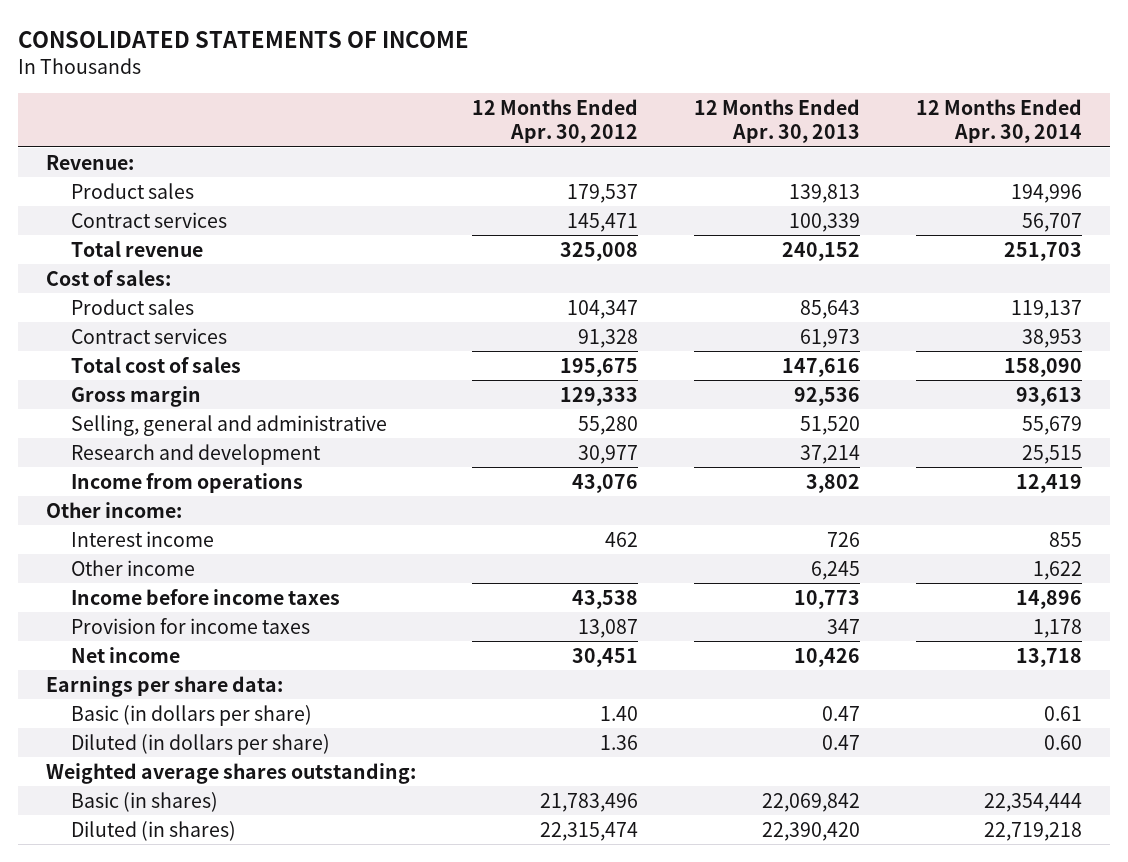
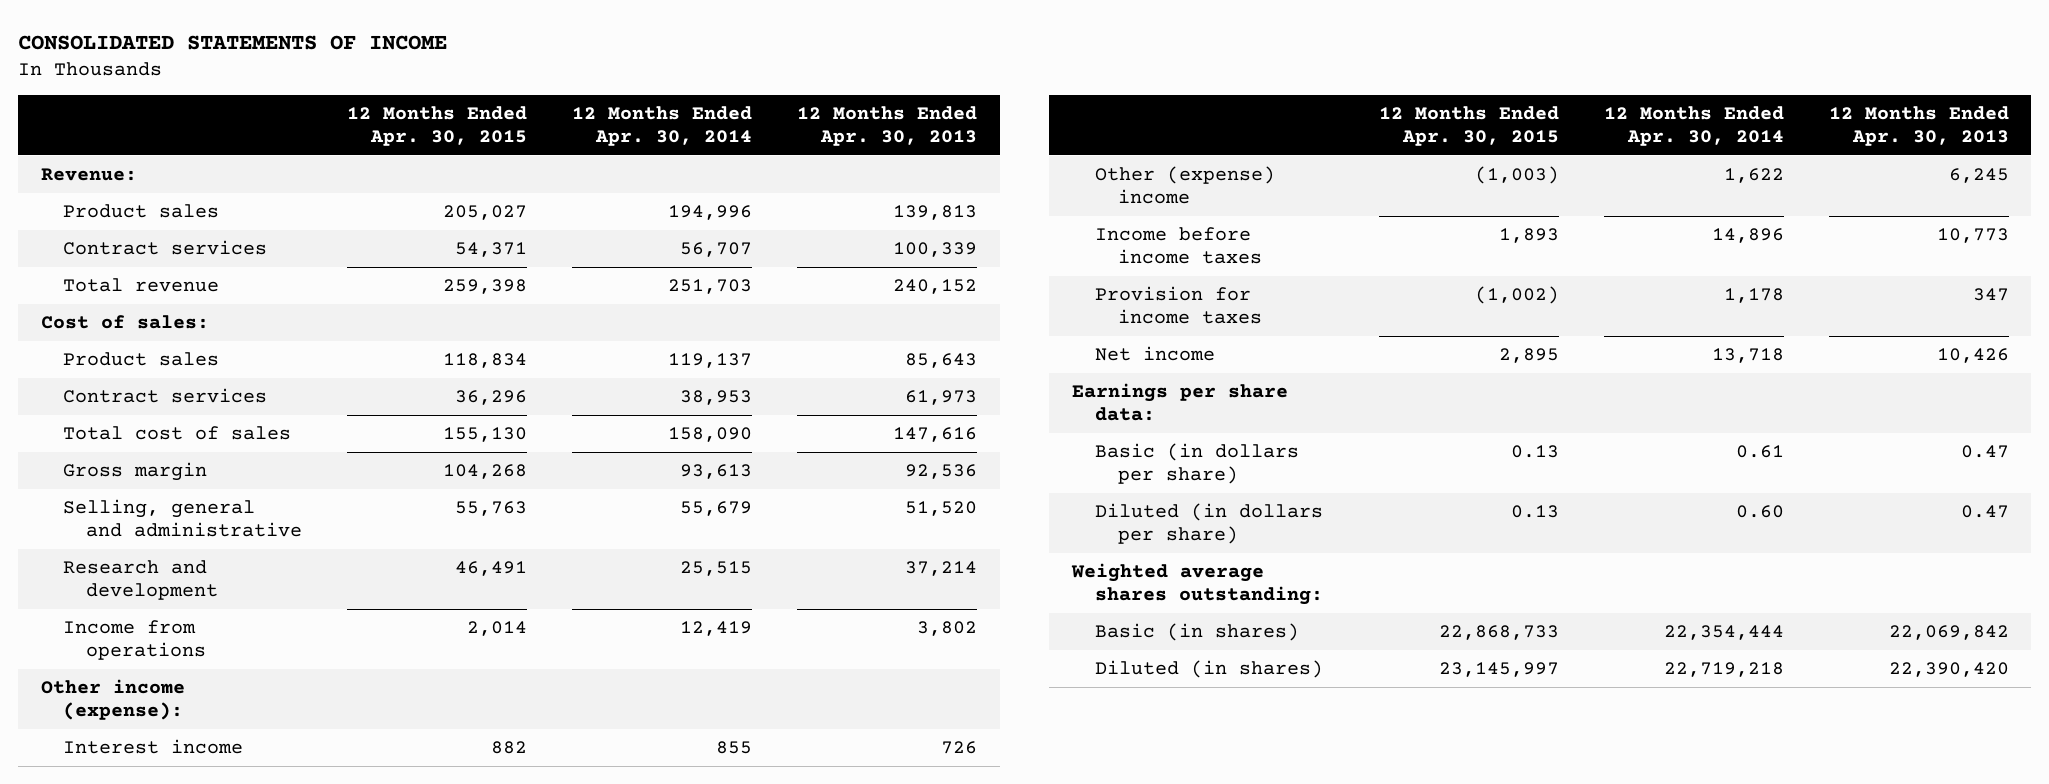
[472,98,639,144] 12 Months Ended Apr. 30, 2012 -> none
none -> [347,106,528,147] 12 Months Ended Apr. 30, 2015
[46,501,183,518] Other income: -> [40,679,185,721] Other income (expense):
[71,559,196,576] Other income -> [1094,166,1275,205] Other (expense) income

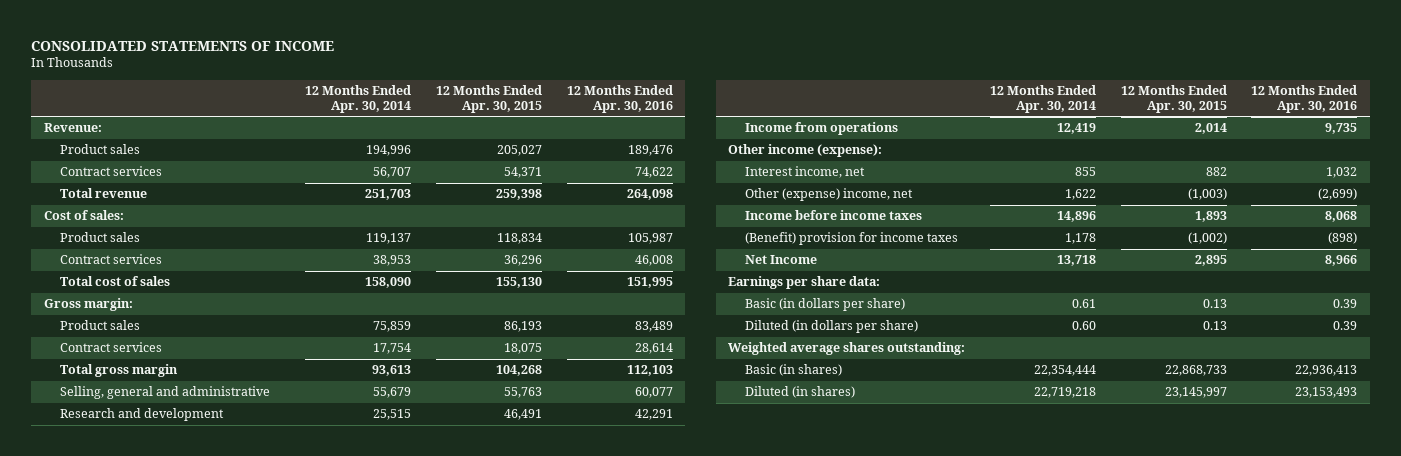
[797,106,978,147] 12 Months Ended Apr. 30, 2013 -> none
none -> [566,84,673,113] 12 Months Ended Apr. 30, 2016
none -> [43,298,133,312] Gross margin:
none -> [59,320,140,331] Product sales
none -> [59,342,162,353] Contract services
[63,462,208,482] Gross margin -> [59,364,178,378] Total gross margin
[63,739,244,755] Interest income -> [744,166,865,179] Interest income, net
[1094,166,1275,205] Other (expense) income -> [744,188,913,202] Other (expense) income, net
[1094,286,1262,325] Provision for income taxes -> [744,232,958,246] (Benefit) provision for income taxes
[1094,346,1215,362] Net income -> [744,255,817,265] Net Income

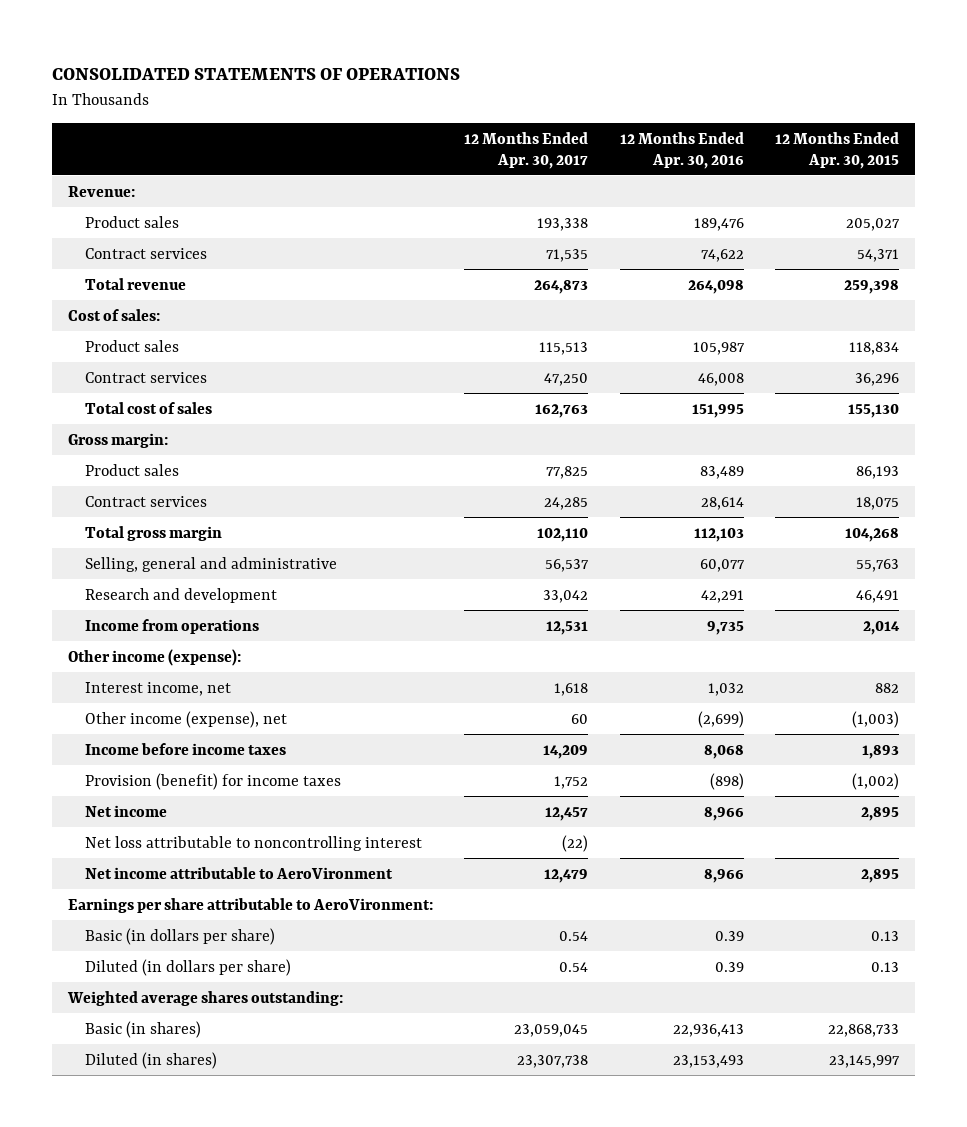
[31,40,335,51] CONSOLIDATED STATEMENTS OF INCOME -> [51,68,460,81] CONSOLIDATED STATEMENTS OF OPERATIONS
[305,84,412,113] 12 Months Ended Apr. 30, 2014 -> none
none -> [464,131,589,169] 12 Months Ended Apr. 30, 2017
[744,188,913,202] Other (expense) income, net -> [85,710,288,728] Other income (expense), net
[744,232,958,246] (Benefit) provision for income taxes -> [85,772,342,790] Provision (benefit) for income taxes
none -> [85,804,168,817] Net income
none -> [85,835,423,851] Net loss attributable to noncontrolling interest
[744,255,817,265] Net Income -> [85,866,394,879] Net income attributable to AeroVironment
[728,276,881,290] Earnings per share data: -> [67,897,433,913] Earnings per share attributable to AeroVironment:

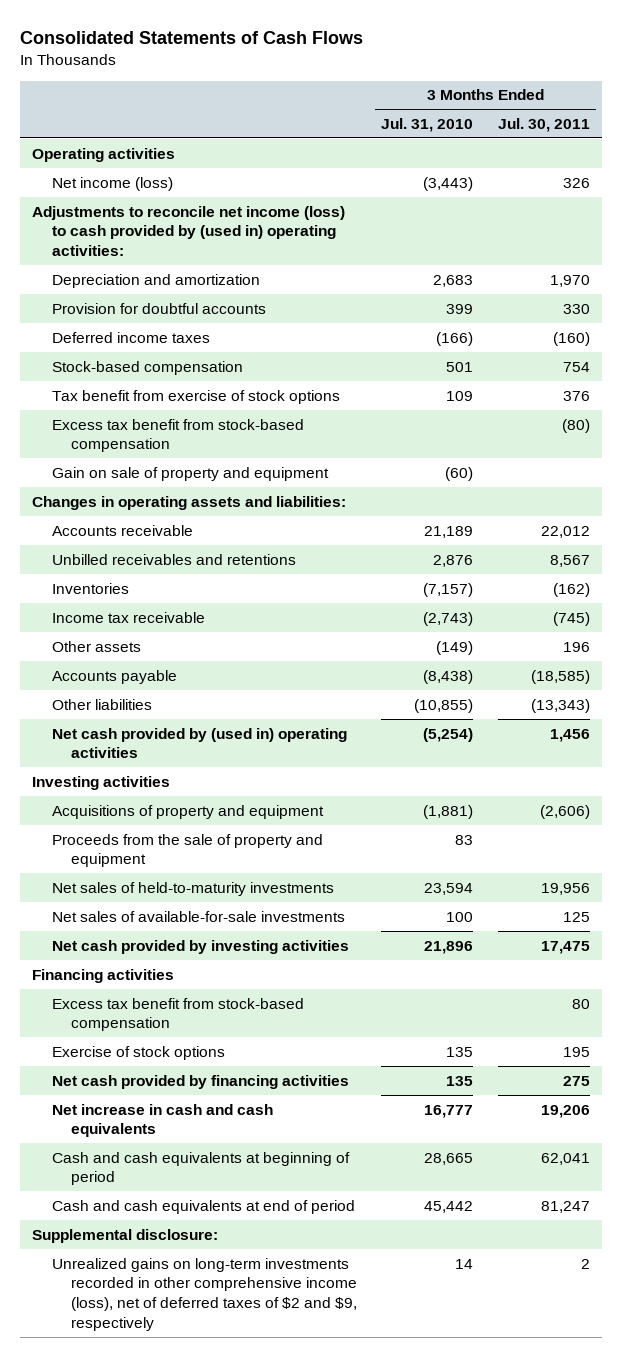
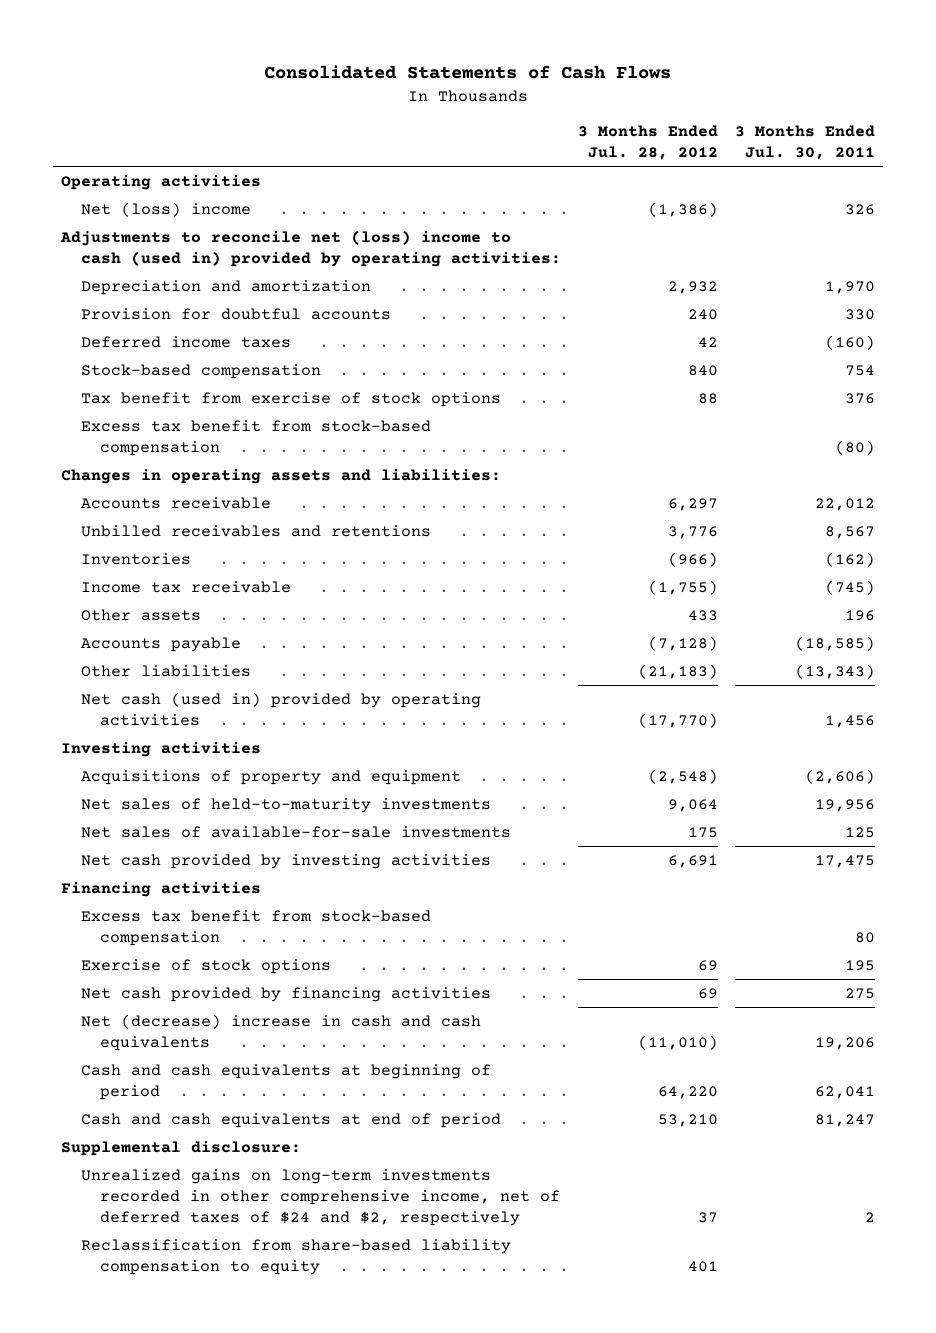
[381,117,474,132] Jul. 31, 2010 -> none
none -> [577,124,718,160] 3 Months Ended Jul. 28, 2012
[51,176,173,191] Net income (loss) -> [80,201,251,217] Net (loss) income
[32,205,346,257] Adjustments to reconcile net income (loss) to cash provided by (used in) operating activities: -> [60,229,561,267] Adjustments to reconcile net (loss) income to cash (used in) provided by operating activities:
[51,466,329,481] Gain on sale of property and equipment -> none
[51,727,347,759] Net cash provided by (used in) operating activities -> [80,691,481,726] Net cash (used in) provided by operating activities
[51,833,323,868] Proceeds from the sale of property and equipment -> none
[51,1103,273,1138] Net increase in cash and cash equivalents -> [80,1013,481,1051] Net (decrease) increase in cash and cash equivalents
[51,1257,357,1331] Unrealized gains on long-term investments recorded in other comprehensive income (loss), net of deferred taxes of $2 and $9, respectively -> [80,1168,560,1226] Unrealized gains on long-term investments recorded in other comprehensive income, net of deferred taxes of $24 and $2, respectively
none -> [80,1238,511,1275] Reclassification from share-based liability compensation to equity

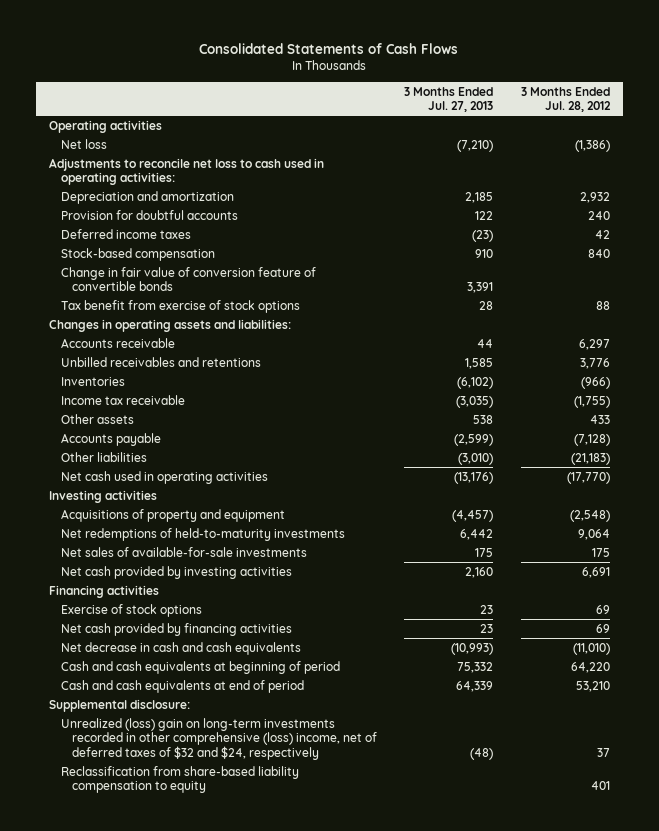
[734,124,875,160] 3 Months Ended Jul. 30, 2011 -> none
none -> [404,86,494,113] 3 Months Ended Jul. 27, 2013
[80,201,251,217] Net (loss) income -> [60,138,107,149] Net loss
[60,229,561,267] Adjustments to reconcile net (loss) income to cash (used in) provided by operating activities: -> [49,157,325,186] Adjustments to reconcile net loss to cash used in operating activities:
none -> [60,266,316,292] Change in fair value of conversion feature of convertible bonds
[80,419,431,456] Excess tax benefit from stock-based compensation -> none
[80,691,481,726] Net cash (used in) provided by operating activities -> [60,470,268,484] Net cash used in operating activities
[80,797,491,813] Net sales of held-to-maturity investments -> [60,527,345,541] Net redemptions of held-to-maturity investments
[80,909,431,946] Excess tax benefit from stock-based compensation -> none
[80,1013,481,1051] Net (decrease) increase in cash and cash equivalents -> [60,641,301,655] Net decrease in cash and cash equivalents
[80,1168,560,1226] Unrealized gains on long-term investments recorded in other comprehensive income, net of deferred taxes of $24 and $2, respectively -> [60,717,377,760] Unrealized (loss) gain on long-term investments recorded in other comprehensive (loss) income, net of deferred taxes of $32 and $24, respectively

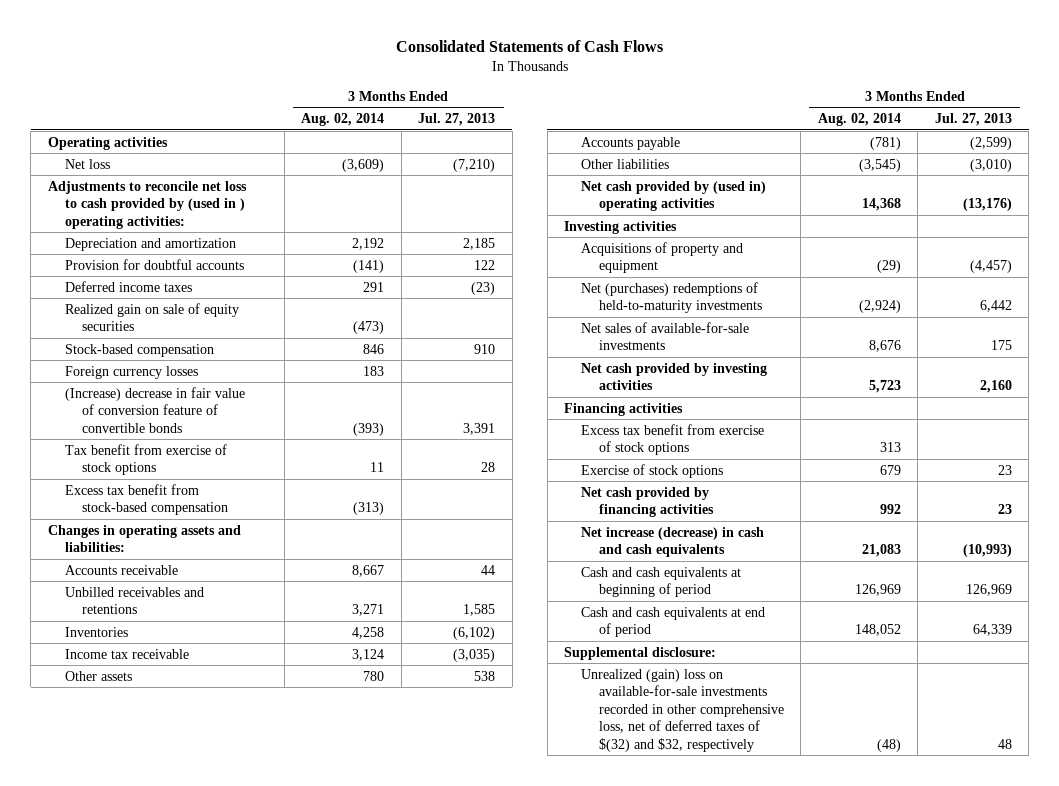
[520,86,611,113] 3 Months Ended Jul. 28, 2012 -> none
none -> [301,113,385,127] Aug. 02, 2014
[49,157,325,186] Adjustments to reconcile net loss to cash used in operating activities: -> [47,180,247,229] Adjustments to reconcile net loss to cash provided by (used in ) operating activities:
none -> [65,302,240,332] Realized gain on sale of equity securities
none -> [65,365,199,379] Foreign currency losses
[60,266,316,292] Change in fair value of conversion feature of convertible bonds -> [65,386,246,433] (Increase) decrease in fair value of conversion feature of convertible bonds
none -> [65,483,229,516] Excess tax benefit from stock-based compensation
[60,470,268,484] Net cash used in operating activities -> [581,180,767,212] Net cash provided by (used in) operating activities
[60,527,345,541] Net redemptions of held-to-maturity investments -> [581,281,762,314] Net (purchases) redemptions of held-to-maturity investments
none -> [581,423,765,456] Excess tax benefit from exercise of stock options
[60,641,301,655] Net decrease in cash and cash equivalents -> [581,526,765,558] Net increase (decrease) in cash and cash equivalents
[457,661,494,673] 75,332 -> [965,584,1012,597] 126,969
[60,765,299,794] Reclassification from share-based liability compensation to equity -> none
[60,717,377,760] Unrealized (loss) gain on long-term investments recorded in other comprehensive (loss) income, net of deferred taxes of $32 and $24, respectively -> [581,668,784,752] Unrealized (gain) loss on available-for-sale investments recorded in other comprehensive loss, net of deferred taxes of $(32) and $32, respectively
[470,747,494,760] (48) -> [997,738,1012,749] 48

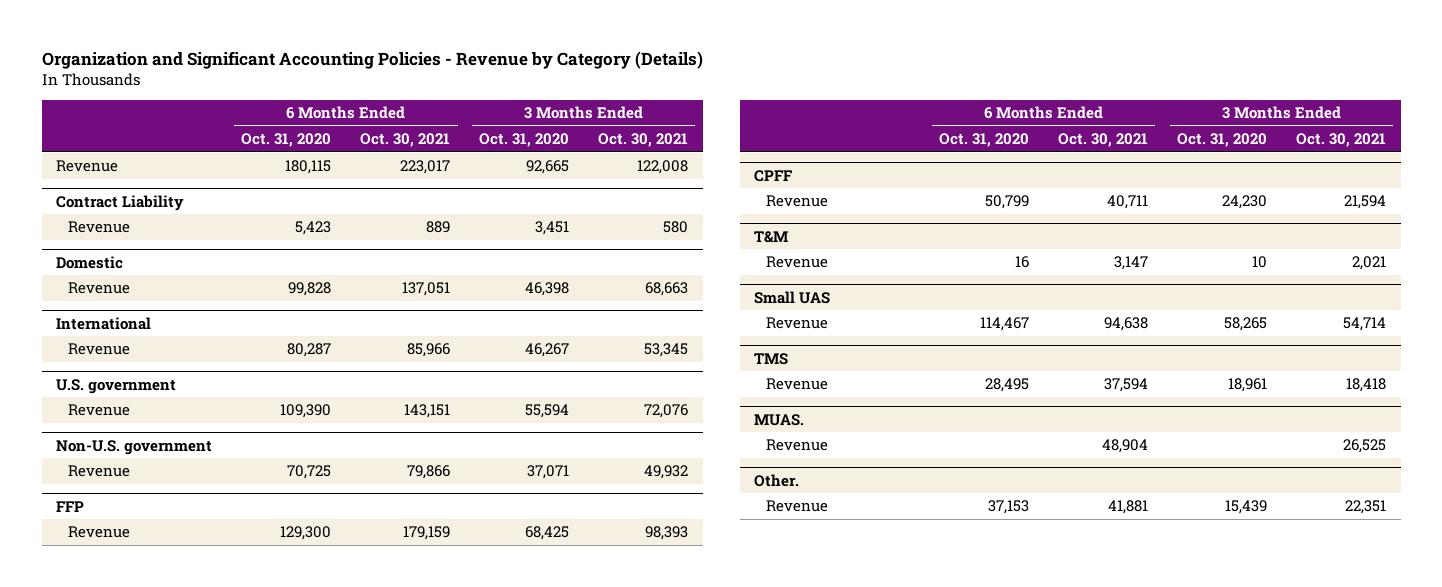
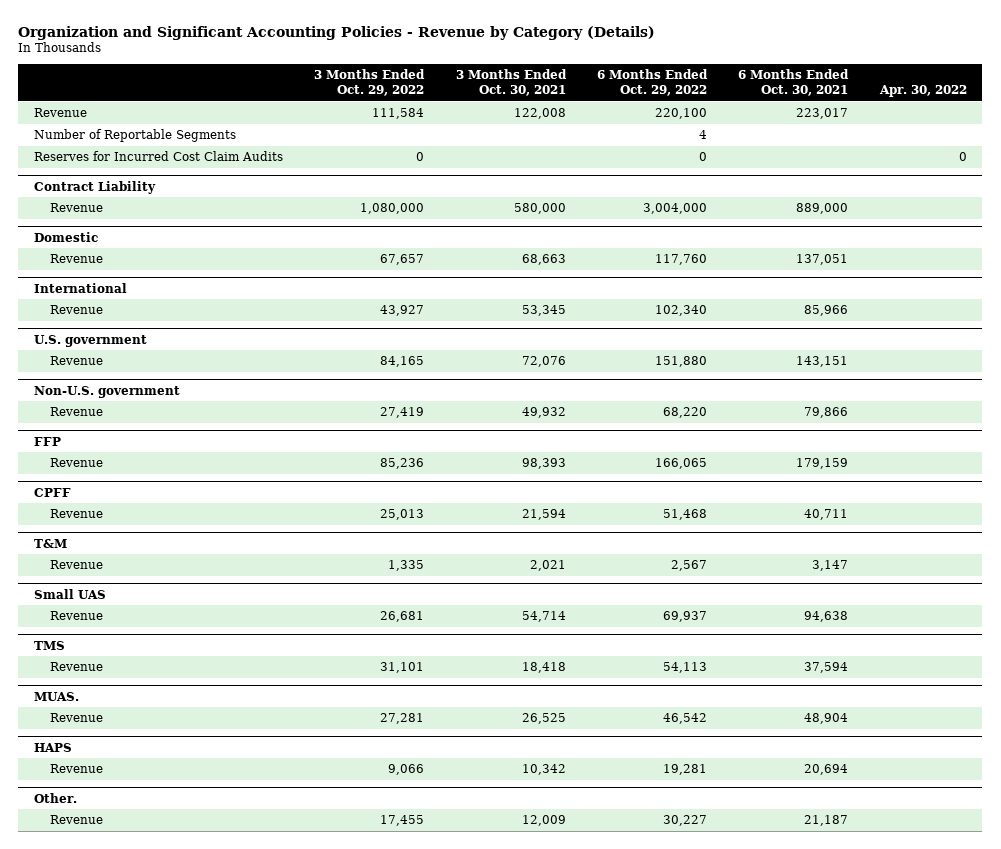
[241,133,332,148] Oct. 31, 2020 -> none
[479,133,570,148] Oct. 31, 2020 -> none
none -> [314,69,426,97] 3 Months Ended Oct. 29, 2022
none -> [597,69,709,97] 6 Months Ended Oct. 29, 2022
none -> [878,85,967,98] Apr. 30, 2022
none -> [33,129,236,143] Number of Reportable Segments
none -> [33,151,283,162] Reserves for Incurred Cost Claim Audits
[426,221,451,234] 889 -> [796,203,849,215] 889,000
[663,221,689,234] 580 -> [513,203,566,215] 580,000
none -> [33,742,72,752] HAPS
none -> [49,764,103,774] Revenue
[1108,500,1149,515] 41,881 -> [804,815,849,827] 21,187
[1345,500,1387,515] 22,351 -> [521,815,566,827] 12,009

